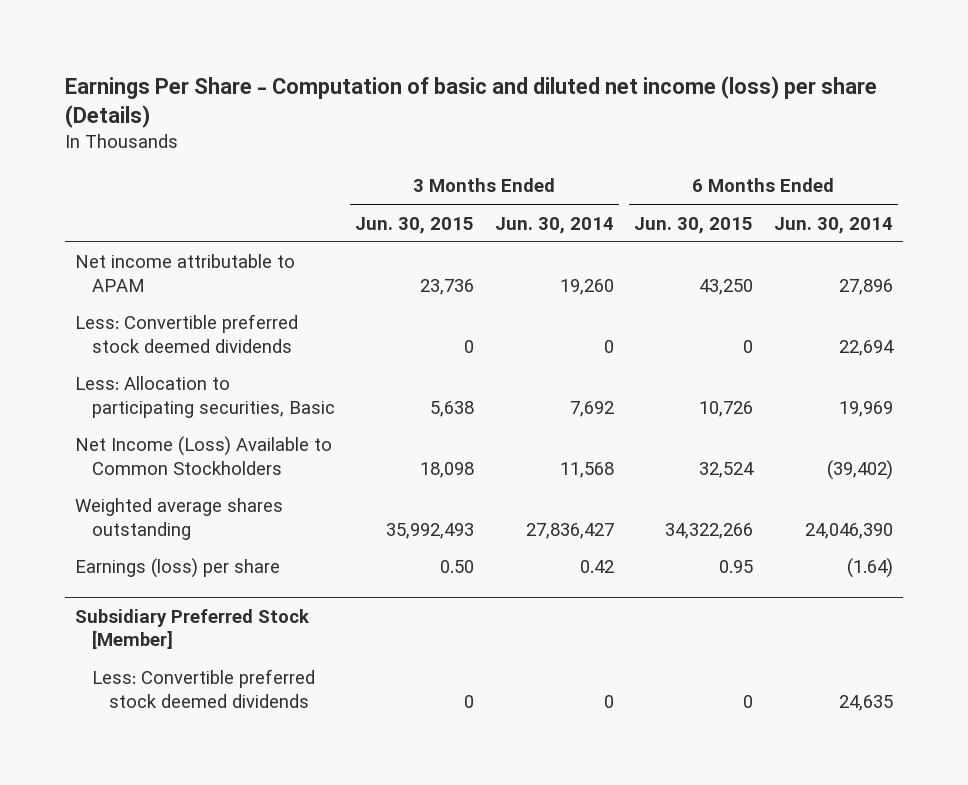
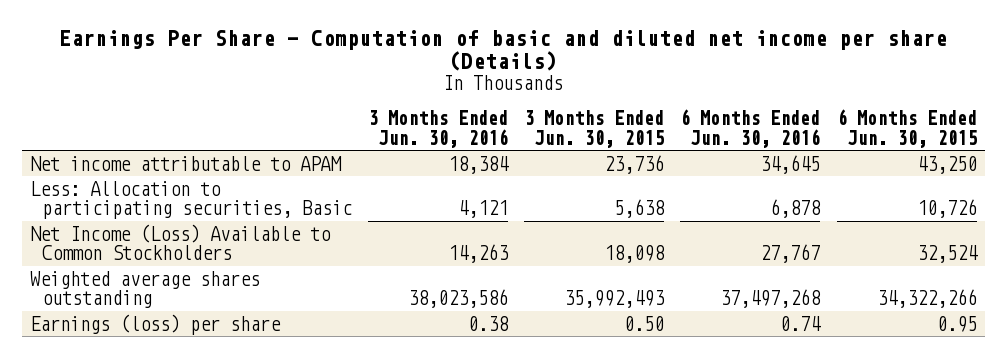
[64,75,877,128] Earnings Per Share - Computation of basic and diluted net income (loss) per share (Details) -> [59,29,948,72] Earnings Per Share - Computation of basic and diluted net income per share (Details)
[494,216,614,234] Jun. 30, 2014 -> none
[773,216,893,234] Jun. 30, 2014 -> none
none -> [368,109,509,148] 3 Months Ended Jun. 30, 2016
none -> [680,108,821,148] 6 Months Ended Jun. 30, 2016
[74,314,298,353] Less: Convertible preferred stock deemed dividends -> none
[74,609,310,650] Subsidiary Preferred Stock [Member] -> none
[91,669,315,708] Less: Convertible preferred stock deemed dividends -> none

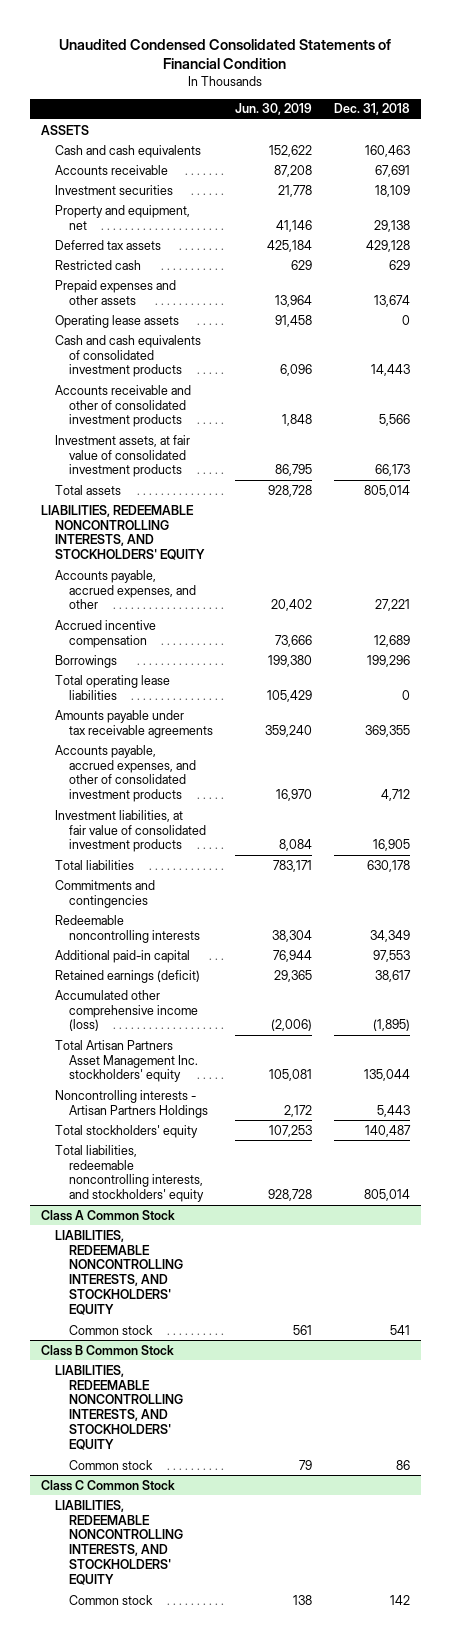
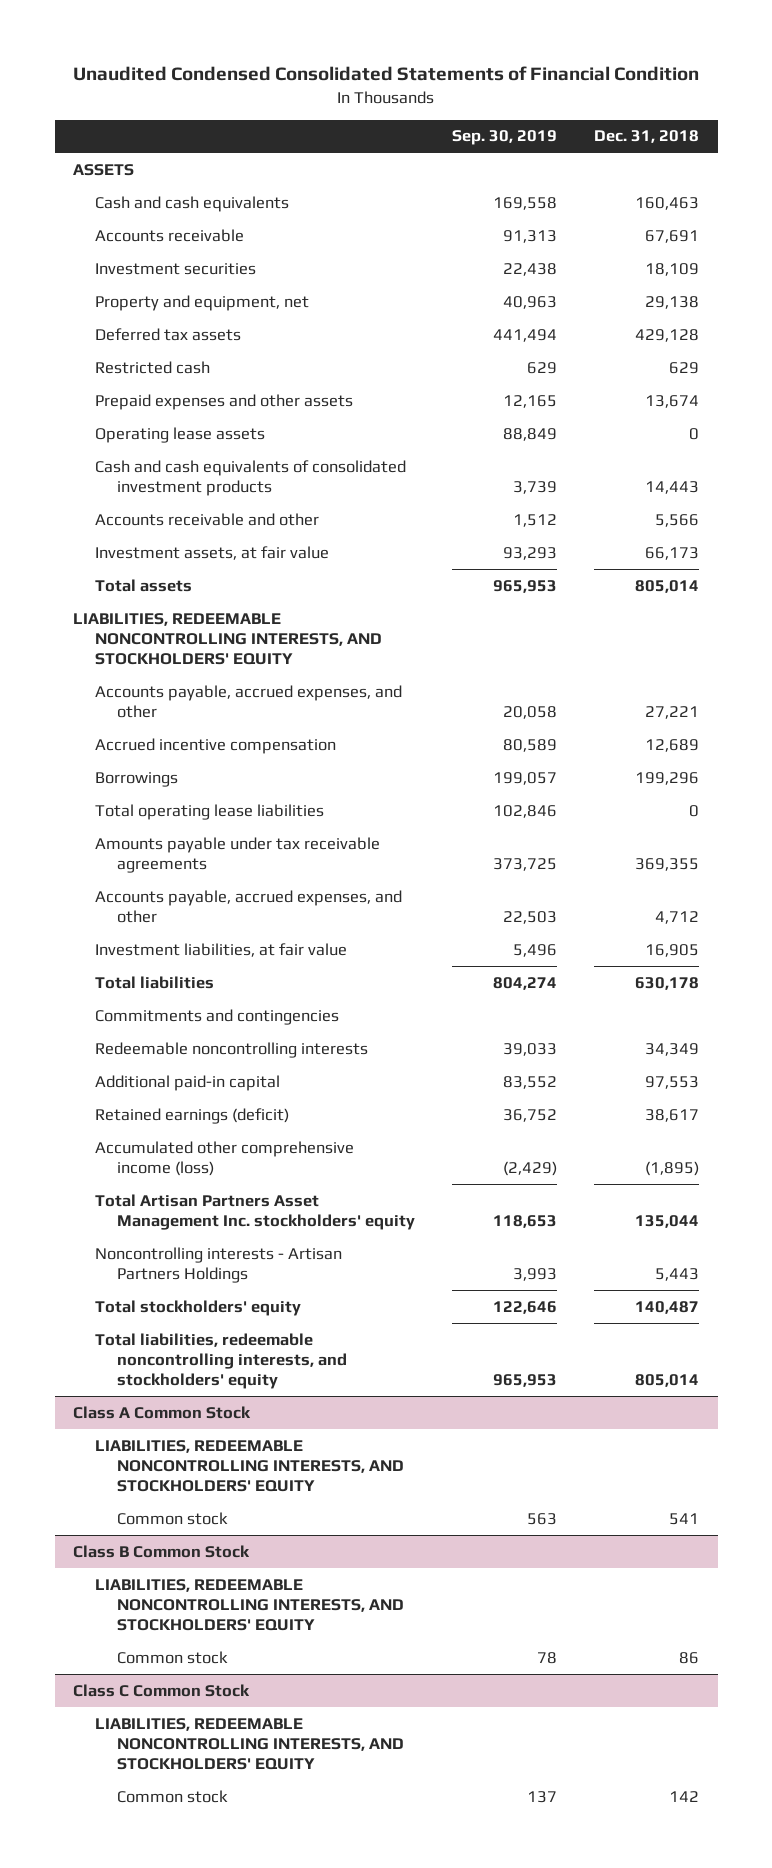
[234,103,312,116] Jun. 30, 2019 -> none
none -> [452,130,558,146] Sep. 30, 2019
[54,384,191,428] Accounts receivable and other of consolidated investment products -> [95,512,320,526] Accounts receivable and other
[54,434,190,478] Investment assets, at fair value of consolidated investment products -> [95,545,330,560] Investment assets, at fair value
[54,744,196,803] Accounts payable, accrued expenses, and other of consolidated investment products -> [95,889,403,923] Accounts payable, accrued expenses, and other
[54,809,206,853] Investment liabilities, at fair value of consolidated investment products -> [95,942,348,957] Investment liabilities, at fair value

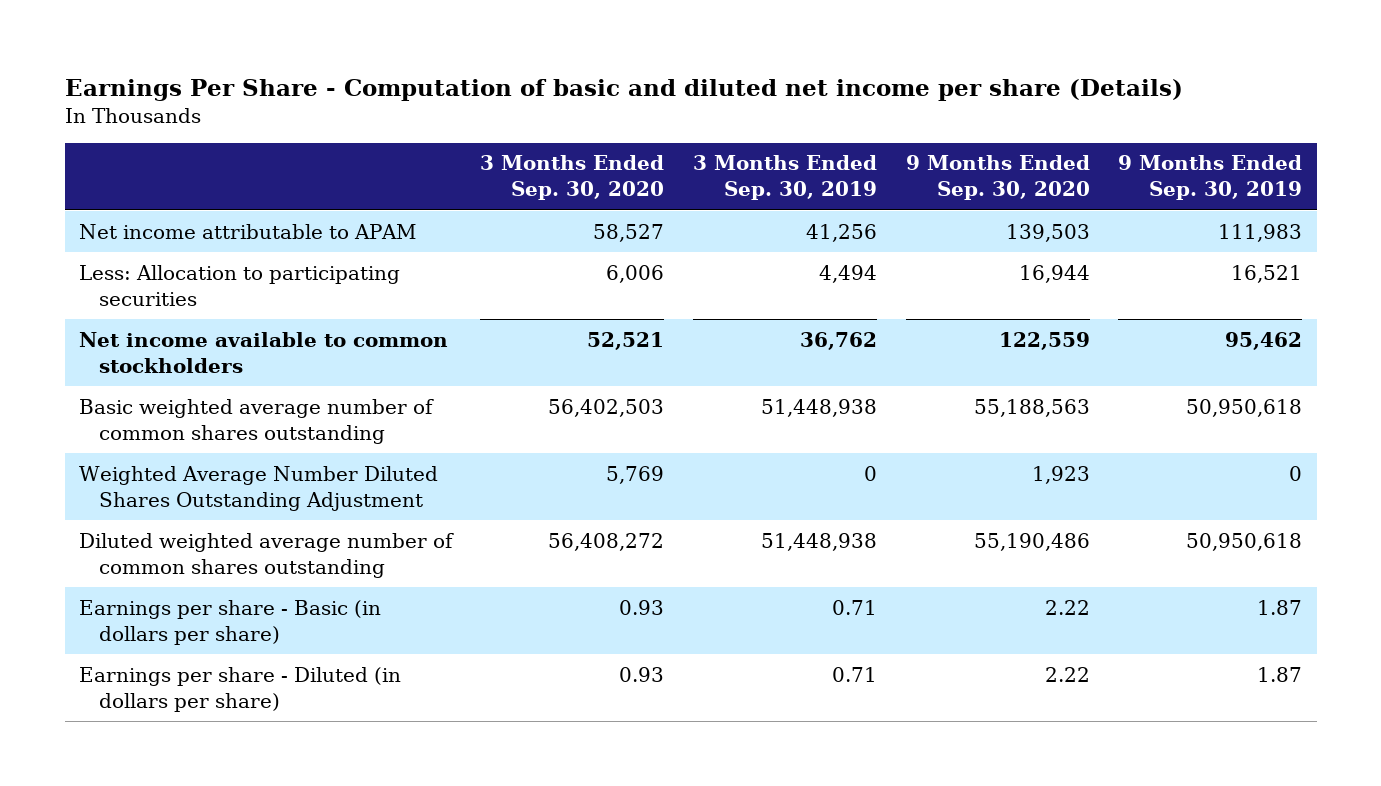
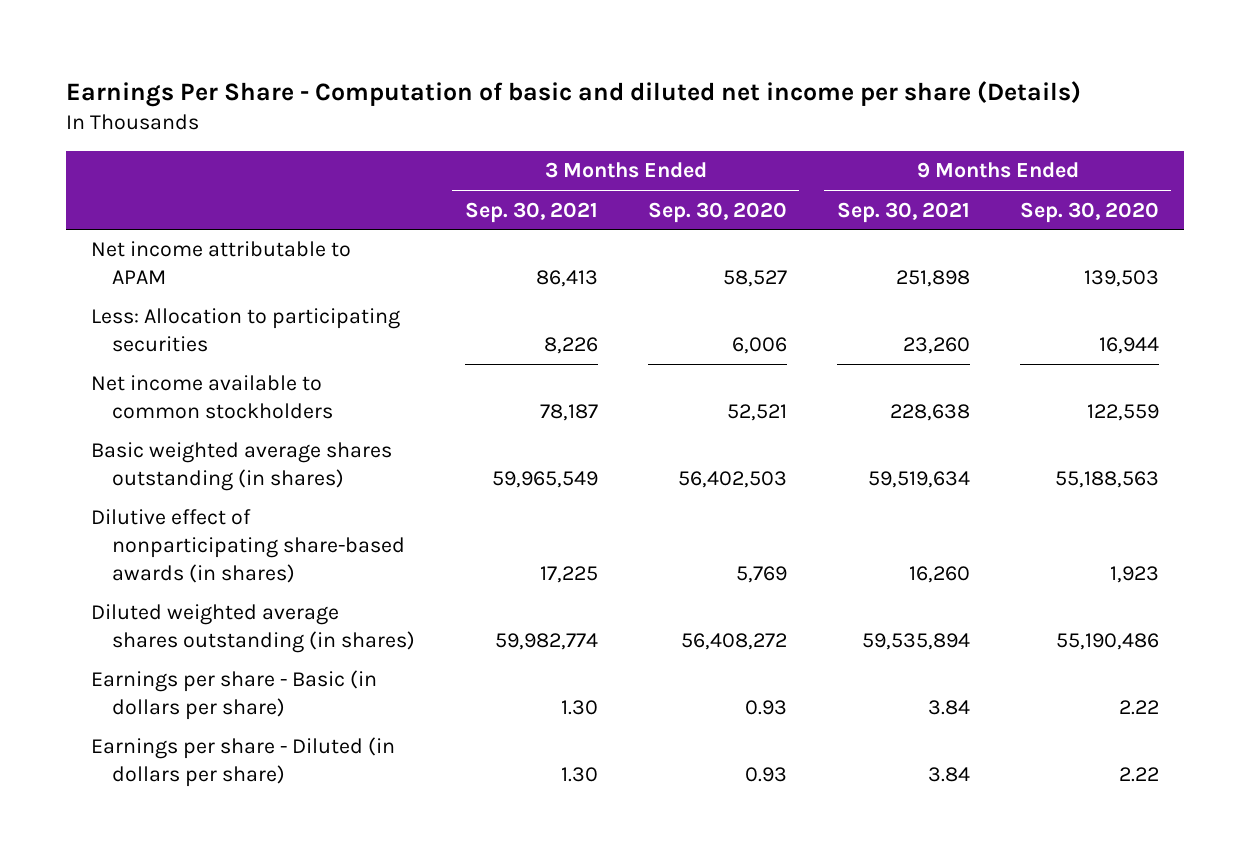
[693,155,878,201] 3 Months Ended Sep. 30, 2019 -> none
[1118,155,1303,201] 9 Months Ended Sep. 30, 2019 -> none
none -> [464,201,598,223] Sep. 30, 2021
none -> [836,201,970,223] Sep. 30, 2021
[78,398,434,444] Basic weighted average number of common shares outstanding -> [91,442,393,492] Basic weighted average shares outstanding (in shares)
[78,465,438,511] Weighted Average Number Diluted Shares Outstanding Adjustment -> [91,509,405,584] Dilutive effect of nonparticipating share-based awards (in shares)
[78,532,454,578] Diluted weighted average number of common shares outstanding -> [91,604,415,654] Diluted weighted average shares outstanding (in shares)

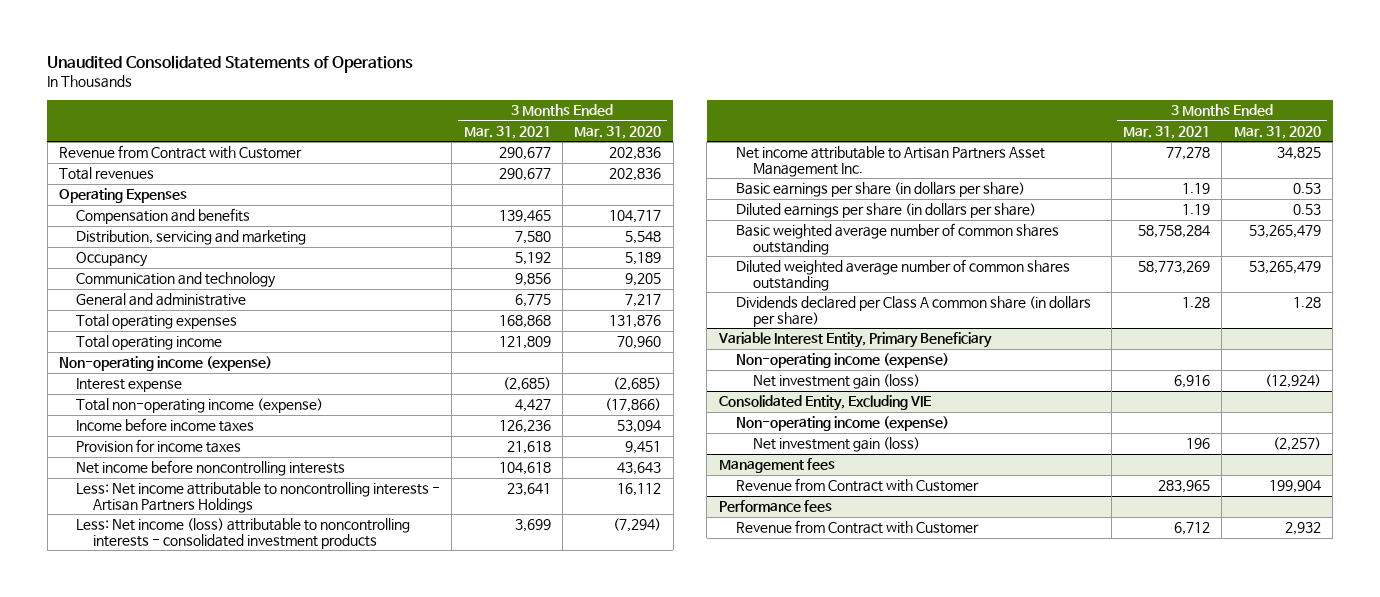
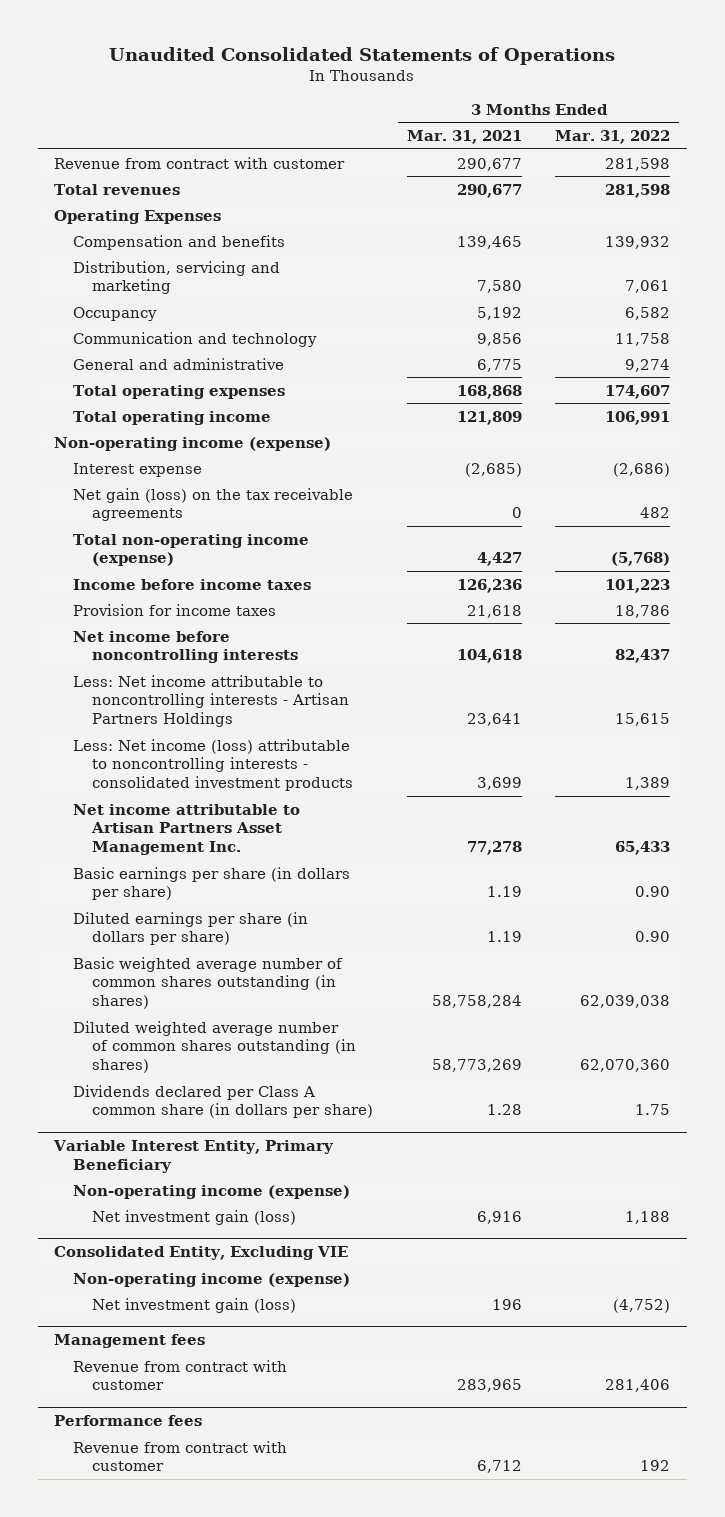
[574,125,662,139] Mar. 31, 2020 -> none
none -> [555,130,671,145] Mar. 31, 2022
[59,145,303,160] Revenue from Contract with Customer -> [54,156,346,169] Revenue from contract with customer
none -> [73,487,354,522] Net gain (loss) on the tax receivable agreements
[735,223,1059,255] Basic weighted average number of common shares outstanding -> [73,956,344,1010] Basic weighted average number of common shares outstanding (in shares)
[735,259,1070,291] Diluted weighted average number of common shares outstanding -> [73,1020,357,1074] Diluted weighted average number of common shares outstanding (in shares)
[735,478,979,493] Revenue from Contract with Customer -> [73,1359,288,1391] Revenue from contract with customer
[735,520,979,535] Revenue from Contract with Customer -> [73,1440,288,1472] Revenue from contract with customer

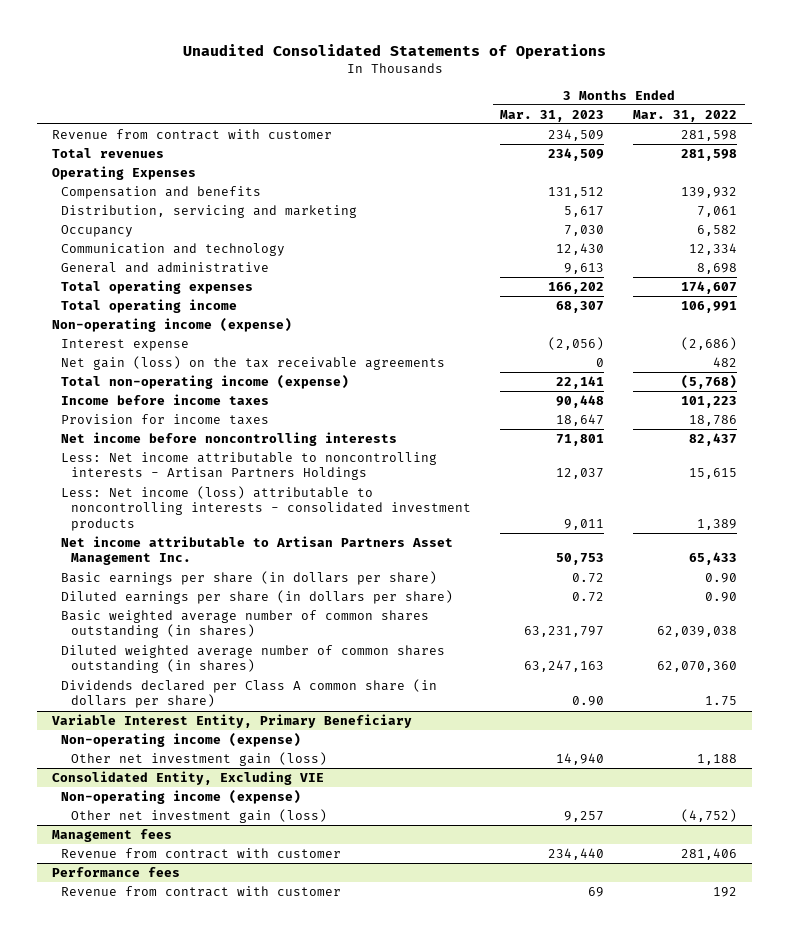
[406,130,522,145] Mar. 31, 2021 -> none
none -> [500,109,605,122] Mar. 31, 2023
[615,332,671,346] 11,758 -> [689,242,738,255] 12,334
[625,358,671,372] 9,274 -> [697,262,738,274] 8,698
[92,1209,297,1225] Net investment gain (loss) -> [70,751,327,766] Other net investment gain (loss)
[92,1297,297,1313] Net investment gain (loss) -> [70,808,327,823] Other net investment gain (loss)

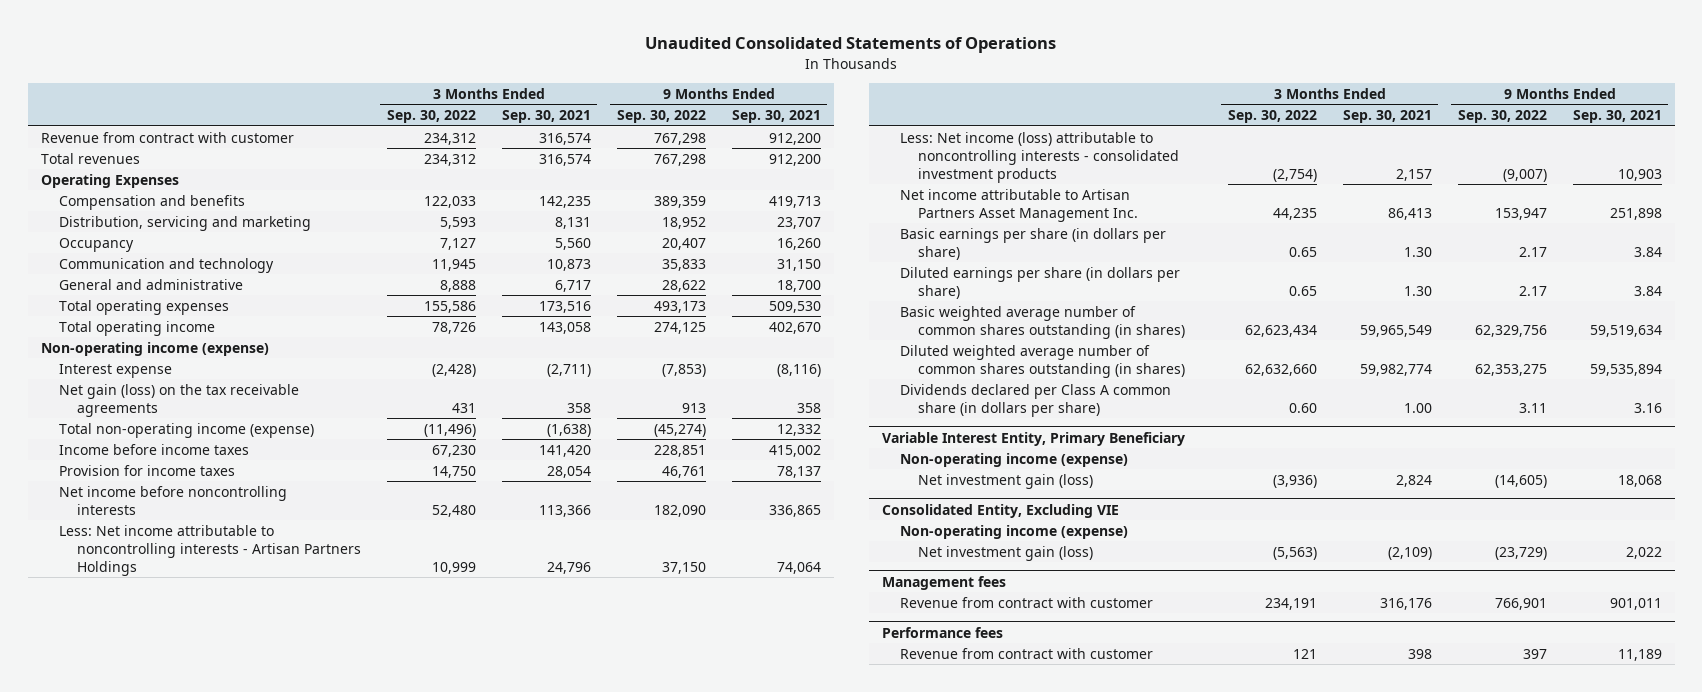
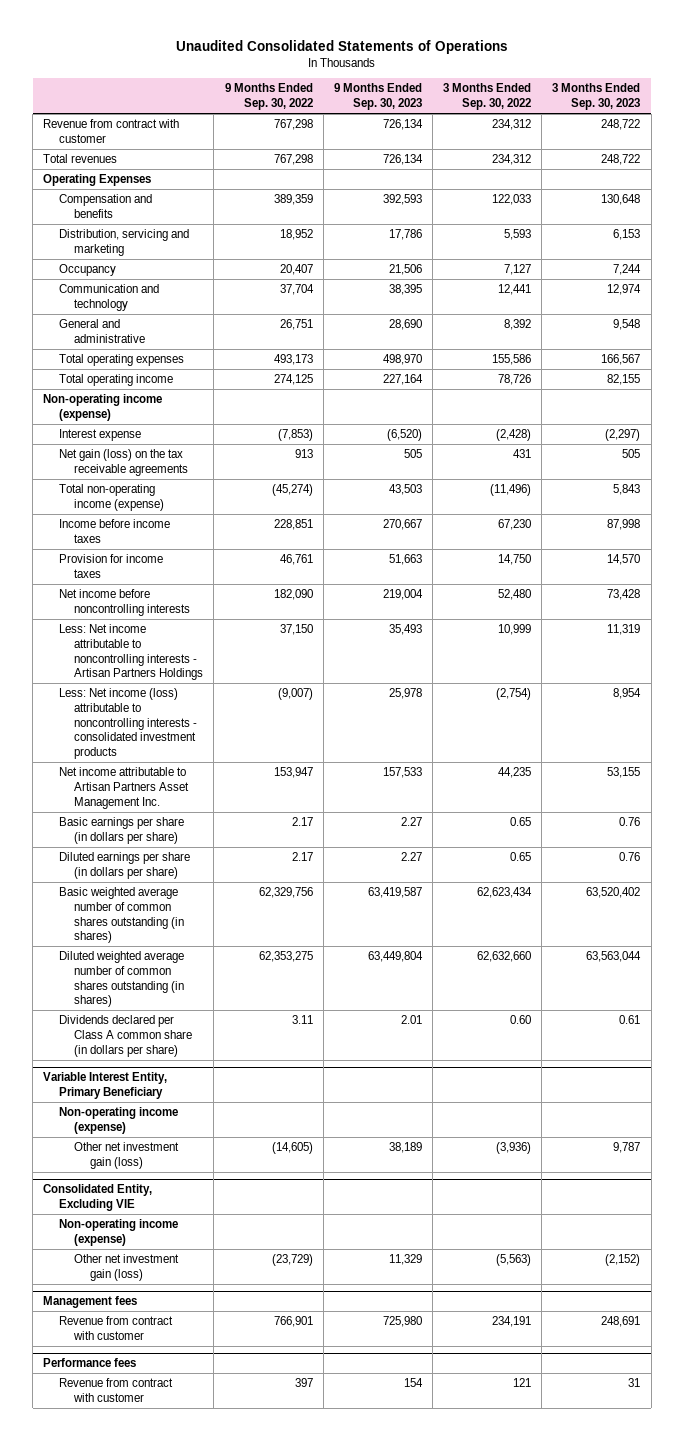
[501,110,591,124] Sep. 30, 2021 -> none
[731,110,821,124] Sep. 30, 2021 -> none
none -> [333,83,422,111] 9 Months Ended Sep. 30, 2023
none -> [552,83,641,111] 3 Months Ended Sep. 30, 2023
[431,258,476,271] 11,945 -> [498,284,532,296] 12,441
[661,258,706,271] 35,833 -> [279,284,314,296] 37,704
[439,279,476,292] 8,888 -> [504,319,532,331] 8,392
[661,279,706,292] 28,622 -> [279,319,313,331] 26,751
[918,473,1094,489] Net investment gain (loss) -> [74,1142,180,1169] Other net investment gain (loss)
[918,545,1094,561] Net investment gain (loss) -> [74,1254,180,1281] Other net investment gain (loss)

